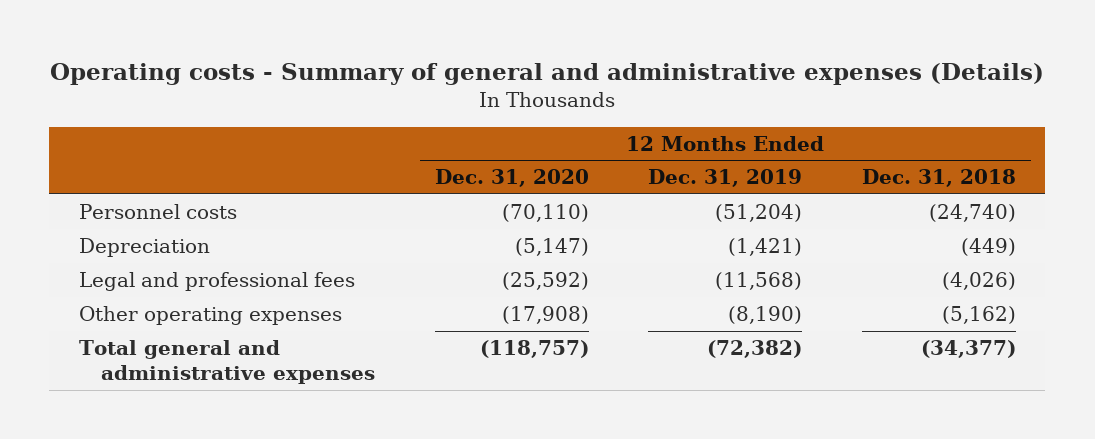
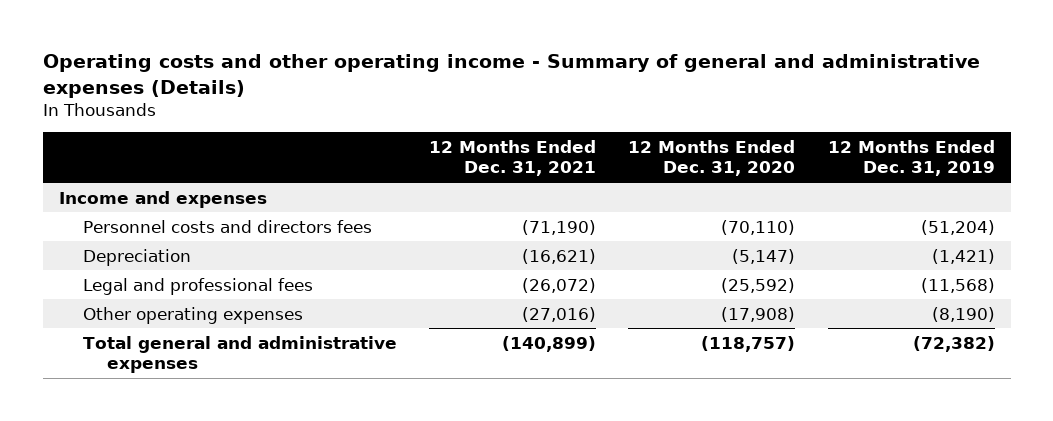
[50,62,1045,85] Operating costs - Summary of general and administrative expenses (Details) -> [42,54,980,98] Operating costs and other operating income - Summary of general and administrative expenses (Details)
[861,169,1016,188] Dec. 31, 2018 -> none
none -> [429,140,597,177] 12 Months Ended Dec. 31, 2021
none -> [58,190,267,208] Income and expenses
[78,204,237,220] Personnel costs -> [82,219,372,233] Personnel costs and directors fees

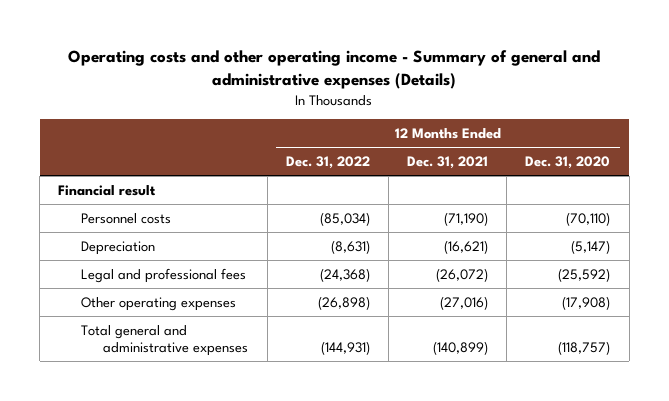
[827,140,995,177] 12 Months Ended Dec. 31, 2019 -> none
none -> [285,155,370,169] Dec. 31, 2022
[58,190,267,208] Income and expenses -> [58,184,157,196] Financial result
[82,219,372,233] Personnel costs and directors fees -> [80,212,171,224] Personnel costs

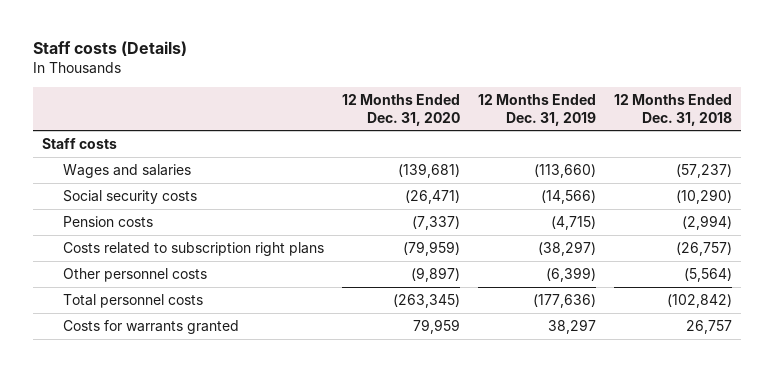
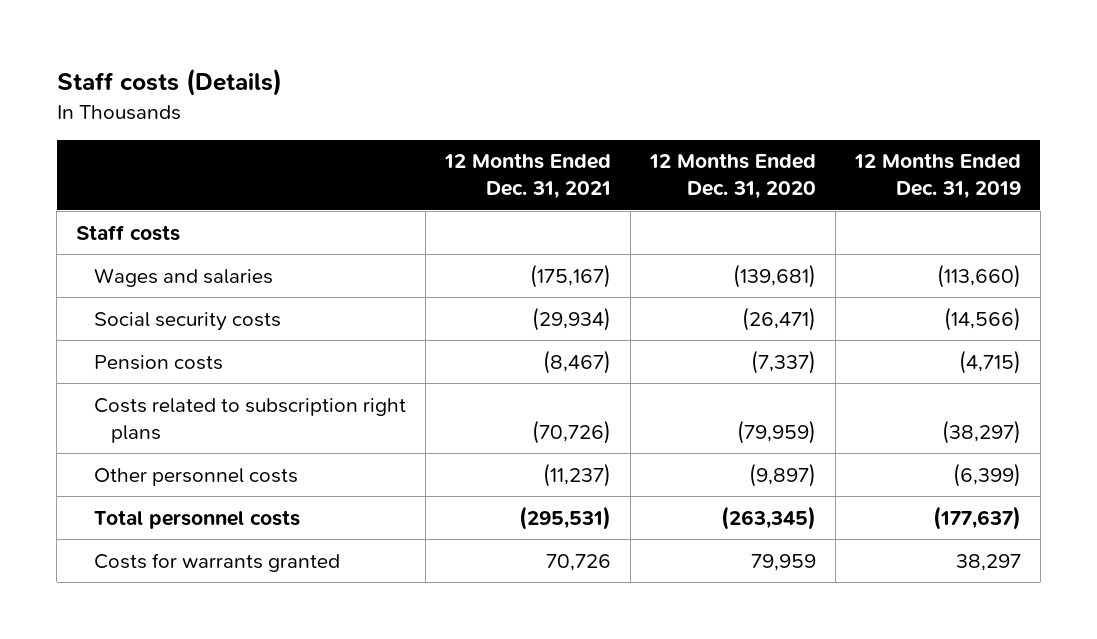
[613,94,732,126] 12 Months Ended Dec. 31, 2018 -> none
none -> [443,153,611,200] 12 Months Ended Dec. 31, 2021
[532,294,596,309] (177,636) -> [932,505,1021,530] (177,637)

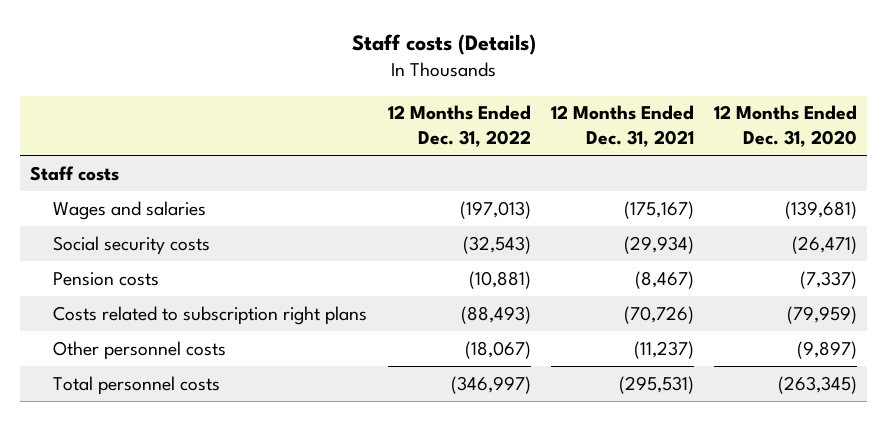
[853,153,1021,200] 12 Months Ended Dec. 31, 2019 -> none
none -> [387,105,531,148] 12 Months Ended Dec. 31, 2022
[93,552,340,572] Costs for warrants granted -> none

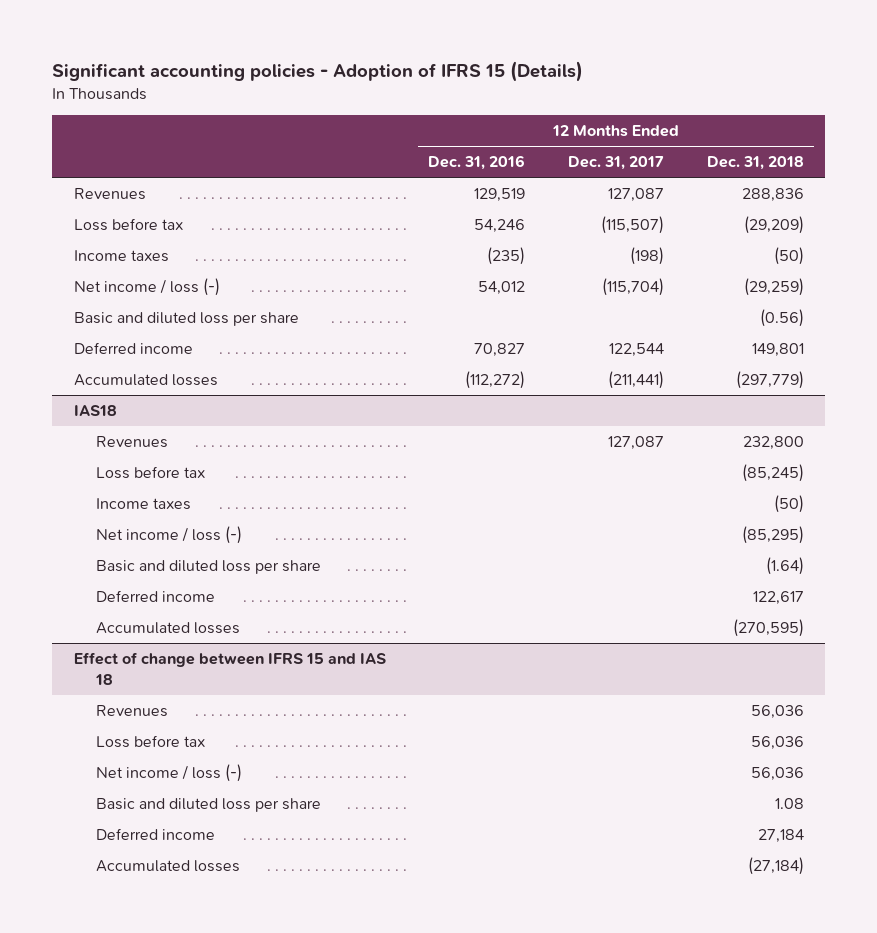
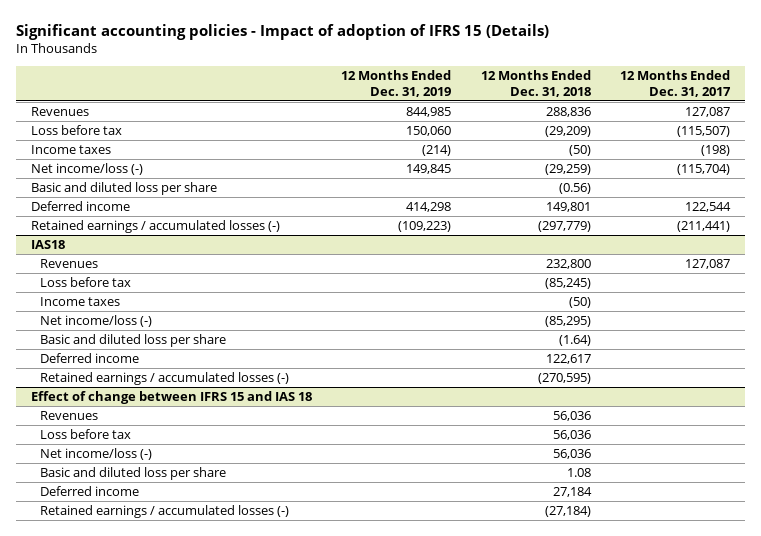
[52,61,584,83] Significant accounting policies - Adoption of IFRS 15 (Details) -> [16,24,550,41] Significant accounting policies - Impact of adoption of IFRS 15 (Details)
[428,155,526,171] Dec. 31, 2016 -> none
none -> [341,70,452,97] 12 Months Ended Dec. 31, 2019
[73,277,220,296] Net income / loss (-) -> [30,163,143,176] Net income/loss (-)
[73,373,218,386] Accumulated losses -> [30,220,280,234] Retained earnings / accumulated losses (-)
[96,525,243,544] Net income / loss (-) -> [40,315,153,328] Net income/loss (-)
[96,621,241,634] Accumulated losses -> [40,372,290,386] Retained earnings / accumulated losses (-)
[96,763,243,782] Net income / loss (-) -> [40,448,153,461] Net income/loss (-)
[96,859,241,872] Accumulated losses -> [40,505,290,519] Retained earnings / accumulated losses (-)

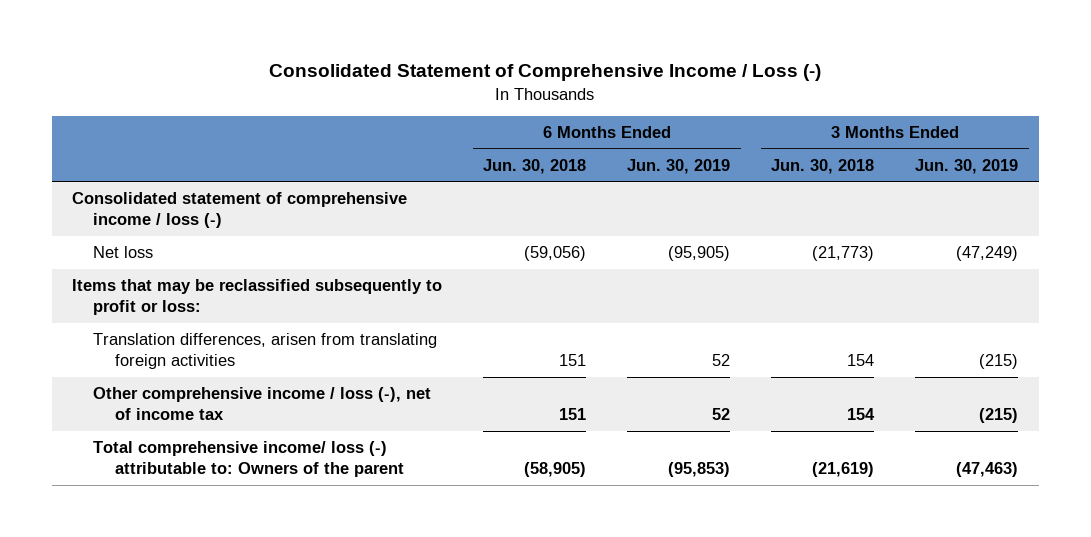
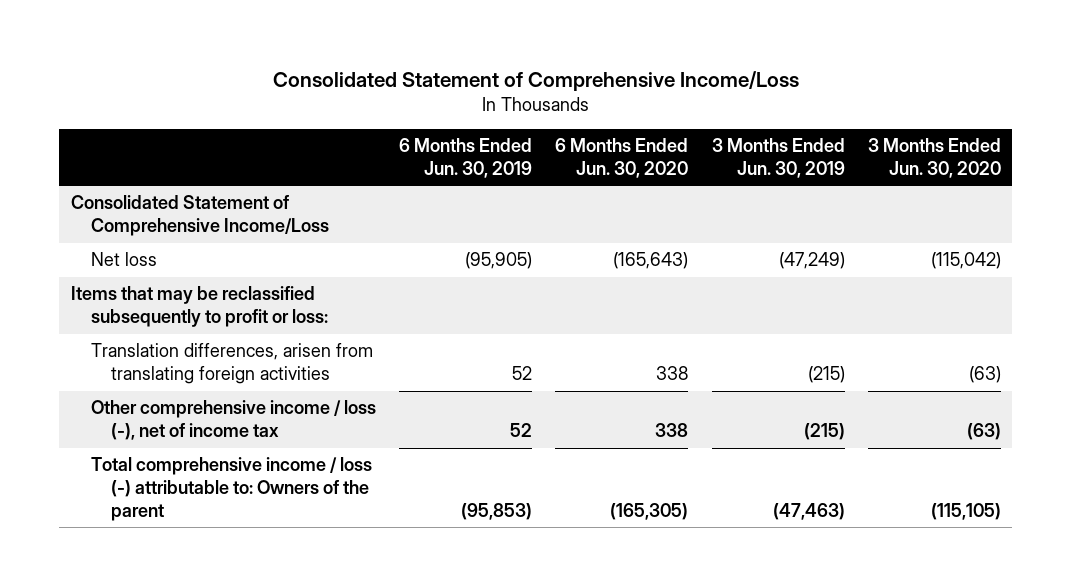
[269,64,822,82] Consolidated Statement of Comprehensive Income / Loss (-) -> [272,70,799,91] Consolidated Statement of Comprehensive Income/Loss
[483,158,587,174] Jun. 30, 2018 -> none
[771,158,875,174] Jun. 30, 2018 -> none
none -> [555,138,689,178] 6 Months Ended Jun. 30, 2020
none -> [867,138,1001,178] 3 Months Ended Jun. 30, 2020
[72,192,408,229] Consolidated statement of comprehensive income / loss (-) -> [70,195,329,237] Consolidated Statement of Comprehensive Income/Loss
[93,441,404,478] Total comprehensive income/ loss (-) attributable to: Owners of the parent -> [90,457,372,521] Total comprehensive income / loss (-) attributable to: Owners of the parent

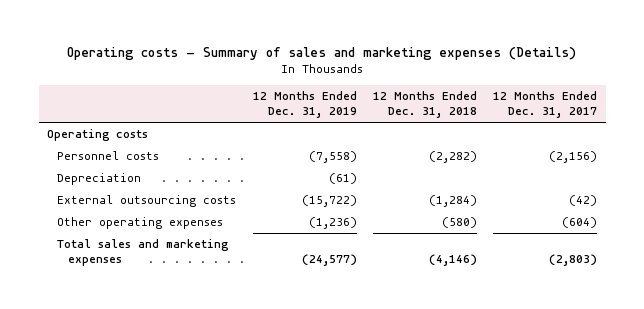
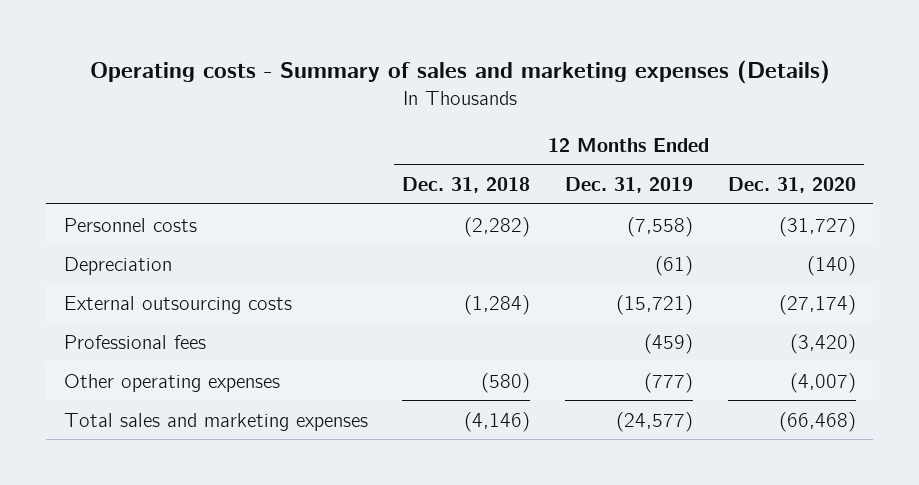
[493,91,598,119] 12 Months Ended Dec. 31, 2017 -> none
none -> [727,177,856,194] Dec. 31, 2020
[46,129,148,142] Operating costs -> none
[301,195,357,208] (15,722) -> [616,294,694,315] (15,721)
none -> [63,334,206,349] Professional fees
[308,217,357,230] (1,236) -> [644,372,694,393] (777)

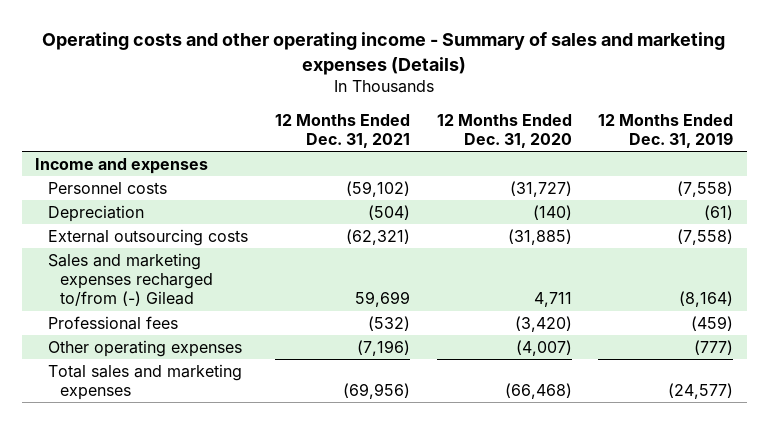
[89,59,830,84] Operating costs - Summary of sales and marketing expenses (Details) -> [42,32,726,75] Operating costs and other operating income - Summary of sales and marketing expenses (Details)
[402,177,531,194] Dec. 31, 2018 -> none
none -> [274,113,410,148] 12 Months Ended Dec. 31, 2021
none -> [35,157,209,174] Income and expenses
[616,294,694,315] (15,721) -> [677,228,734,245] (7,558)
[778,294,856,315] (27,174) -> [507,228,572,245] (31,885)
none -> [47,252,214,307] Sales and marketing expenses recharged to/from (-) Gilead

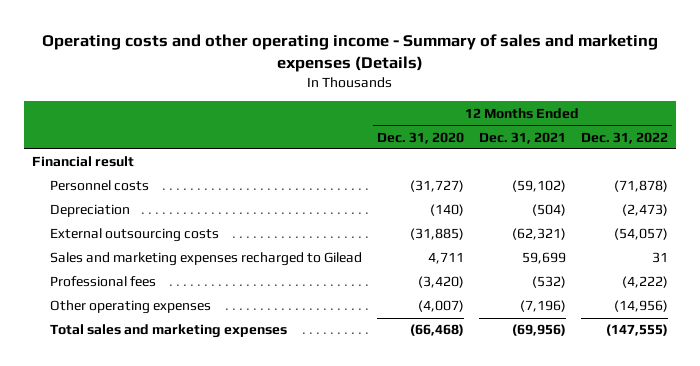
[598,113,734,148] 12 Months Ended Dec. 31, 2019 -> none
none -> [581,131,669,144] Dec. 31, 2022
[35,157,209,174] Income and expenses -> [31,156,134,168] Financial result
[47,252,214,307] Sales and marketing expenses recharged to/from (-) Gilead -> [49,252,362,267] Sales and marketing expenses recharged to Gilead

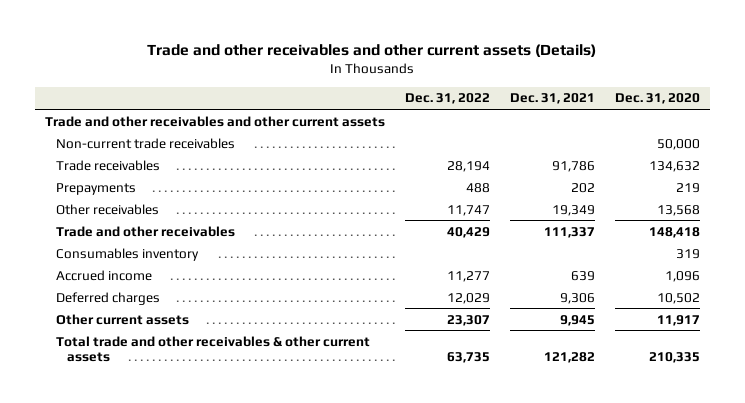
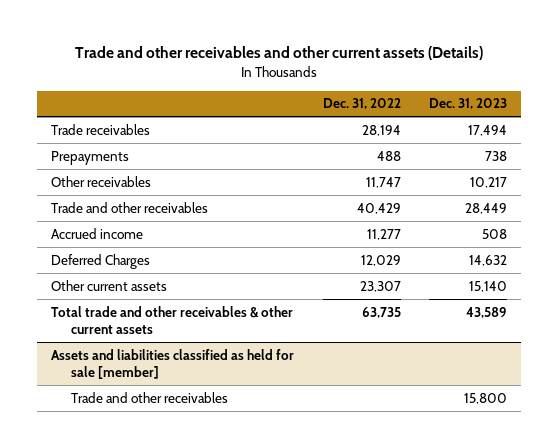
[509,93,595,105] Dec. 31, 2021 -> none
[615,93,701,105] Dec. 31, 2020 -> none
none -> [428,98,507,110] Dec. 31, 2023
[44,115,385,127] Trade and other receivables and other current assets -> none
[55,137,235,149] Non-current trade receivables -> none
[55,247,199,261] Consumables inventory -> none
[55,291,160,305] Deferred charges -> [51,253,151,269] Deferred Charges
none -> [51,348,295,380] Assets and liabilities classified as held for sale [member]
none -> [71,391,229,403] Trade and other receivables

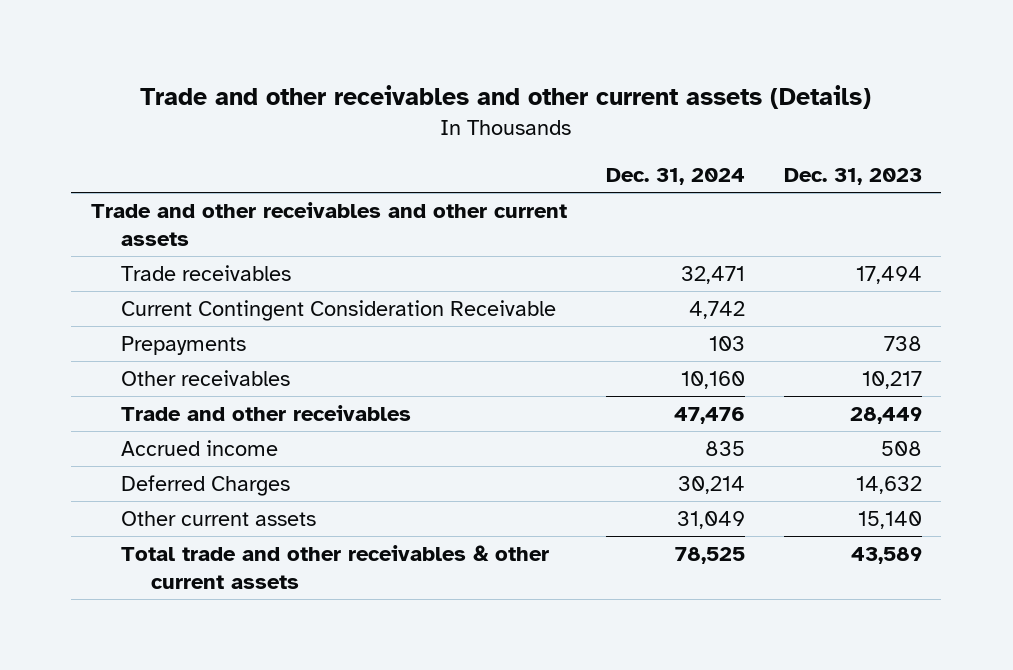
[322,98,401,110] Dec. 31, 2022 -> none
none -> [605,167,745,185] Dec. 31, 2024
none -> [90,202,567,246] Trade and other receivables and other current assets
none -> [120,300,556,322] Current Contingent Consideration Receivable
[51,348,295,380] Assets and liabilities classified as held for sale [member] -> none
[71,391,229,403] Trade and other receivables -> none

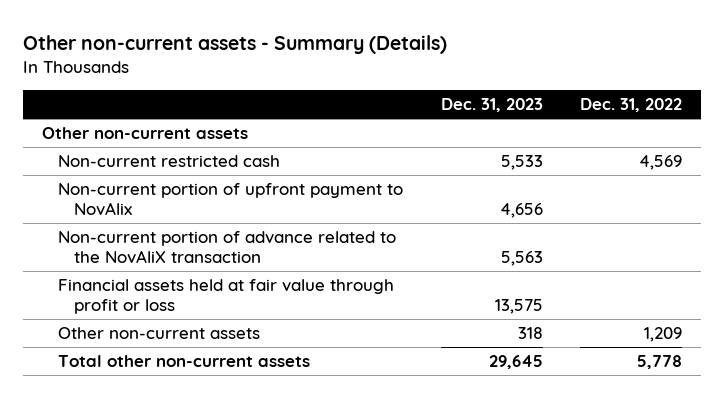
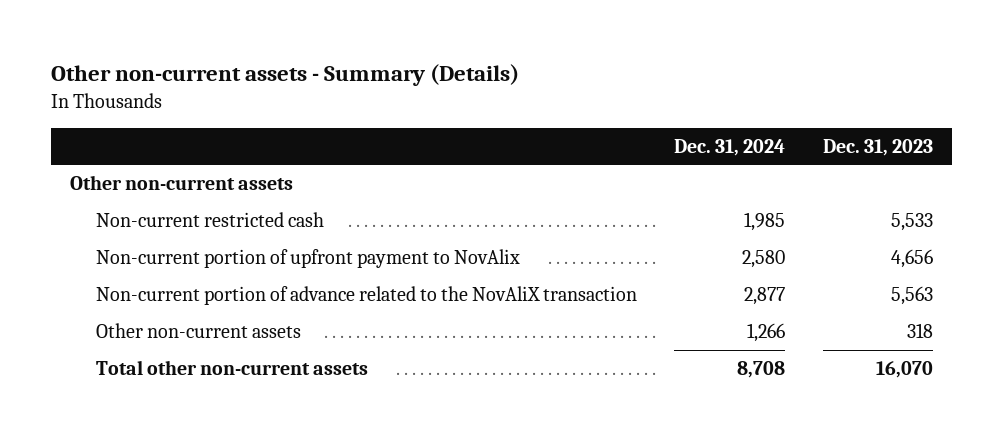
[580,98,683,113] Dec. 31, 2022 -> none
none -> [674,138,786,156] Dec. 31, 2024
[58,279,395,314] Financial assets held at fair value through profit or loss -> none
[488,355,543,370] 29,645 -> [875,361,933,379] 16,070

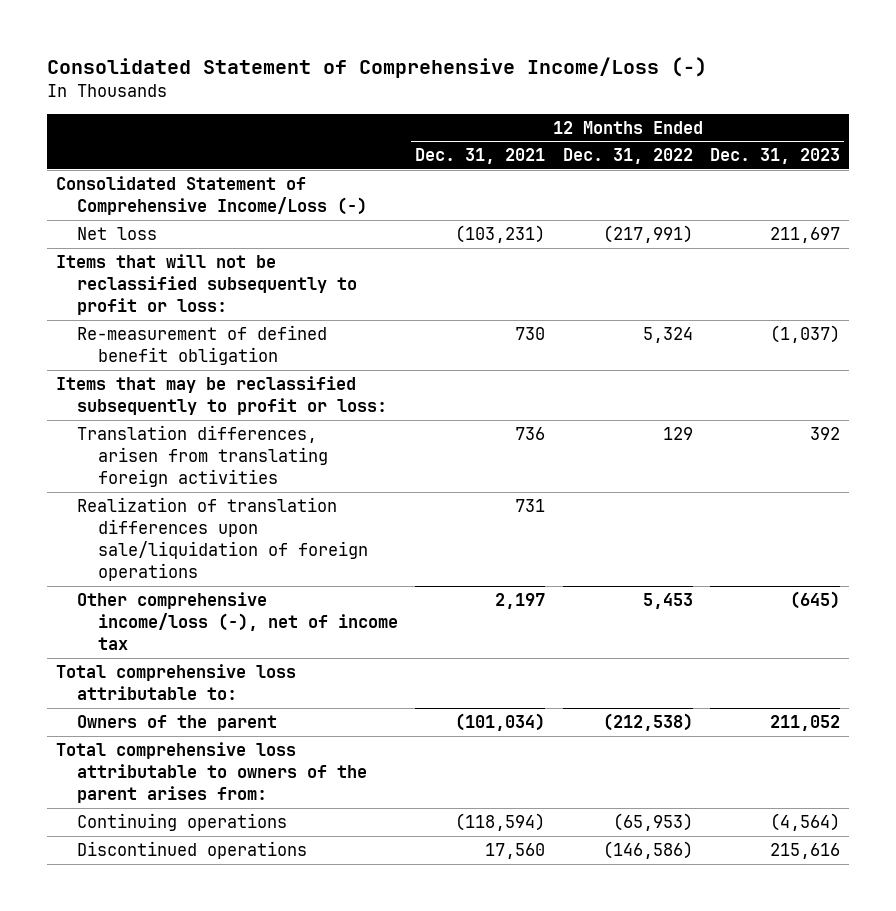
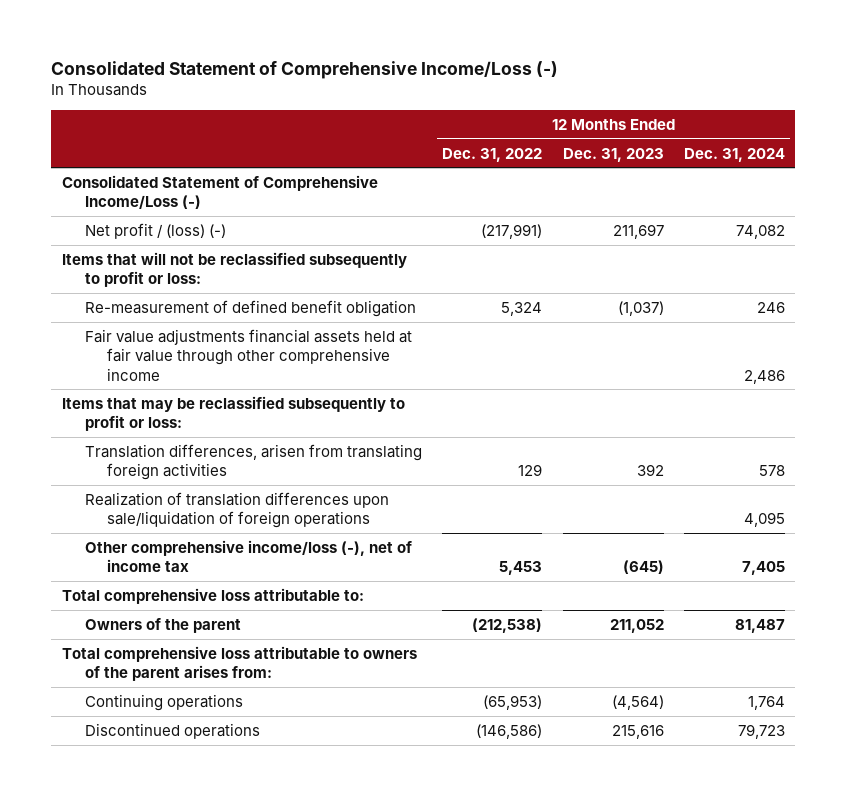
[415,148,546,165] Dec. 31, 2021 -> none
none -> [684,147,786,162] Dec. 31, 2024
[76,226,157,240] Net loss -> [84,222,226,239] Net profit / (loss) (-)
none -> [84,328,412,381] Fair value adjustments financial assets held at fair value through other comprehensive income

